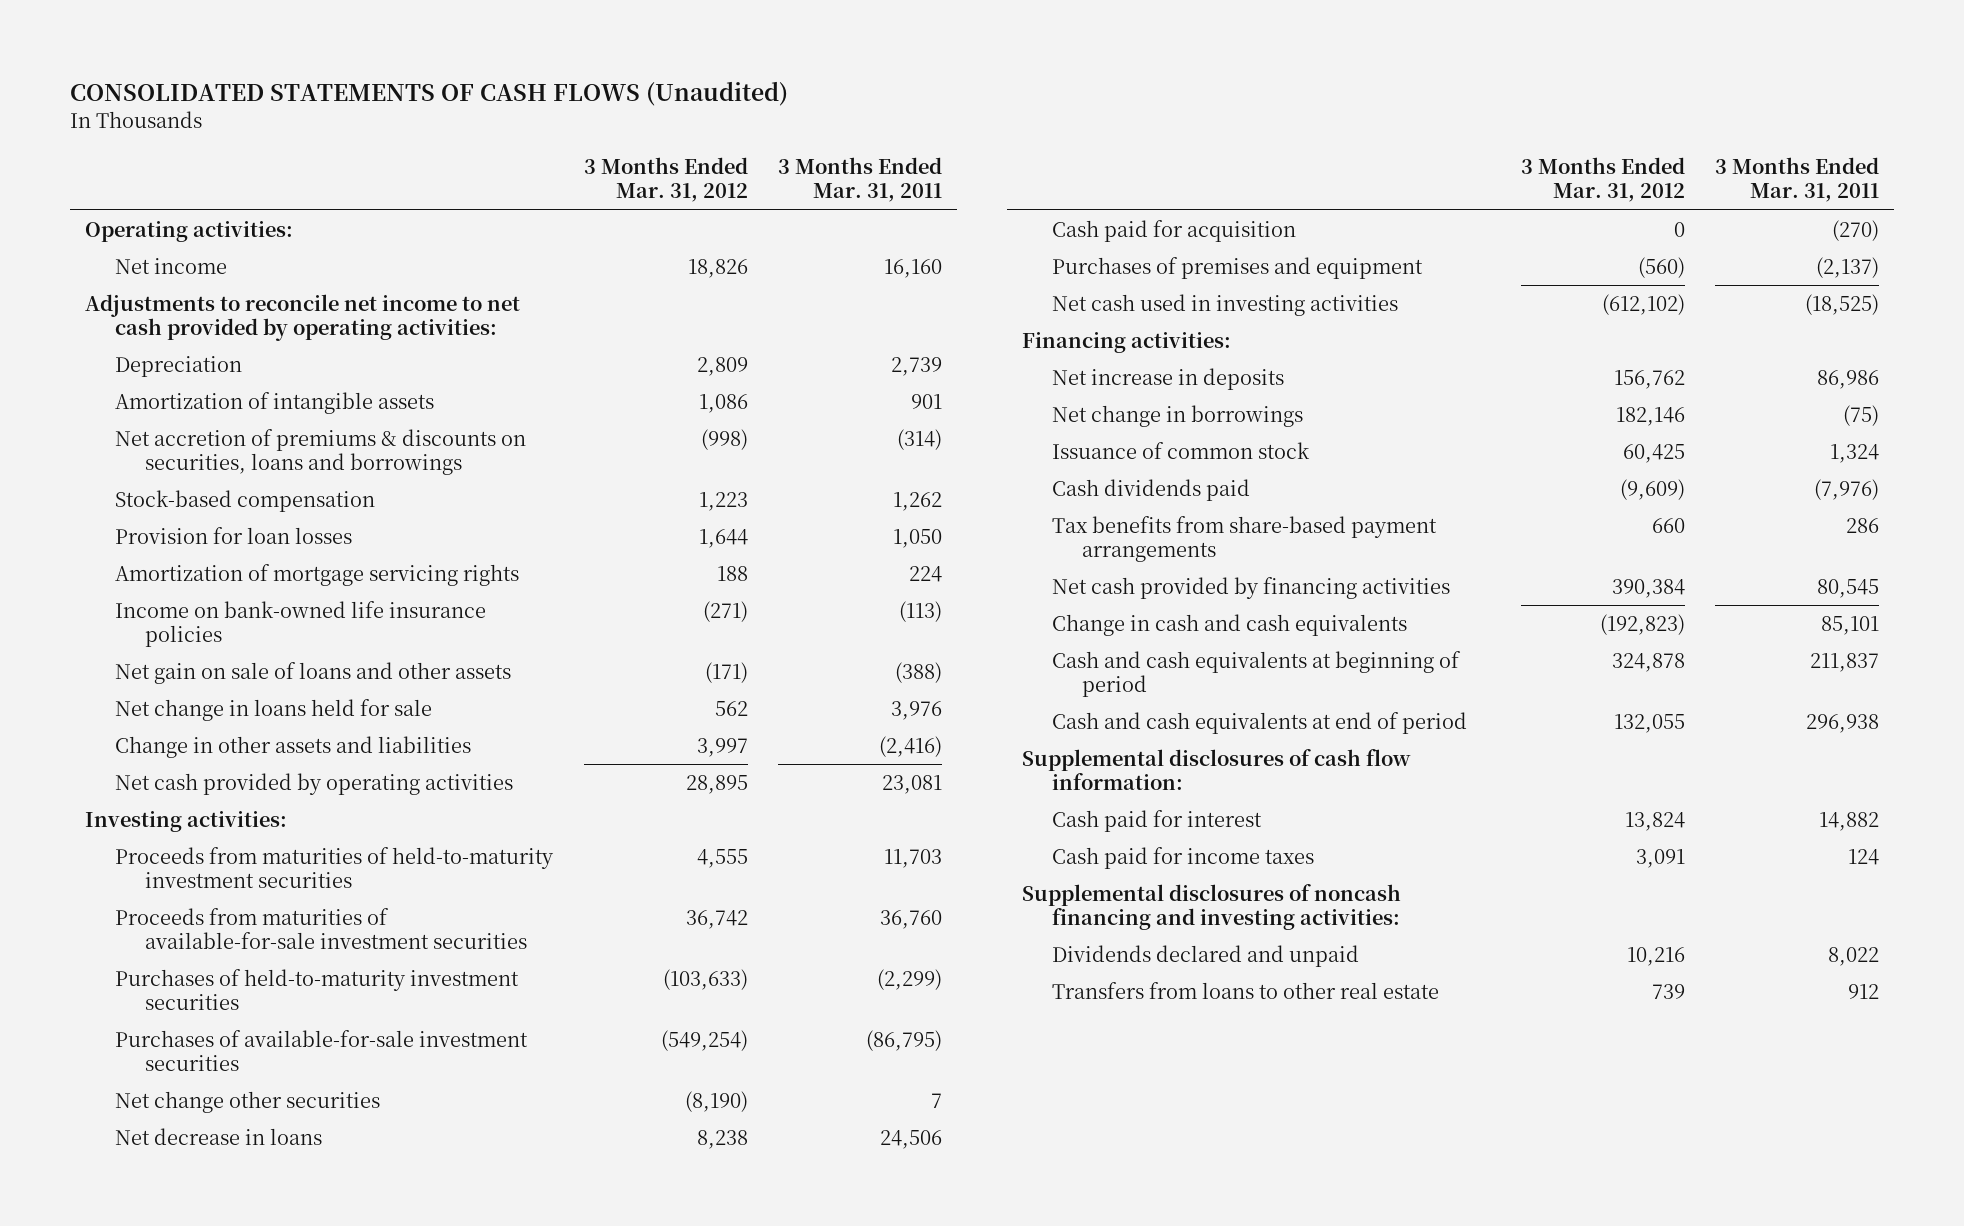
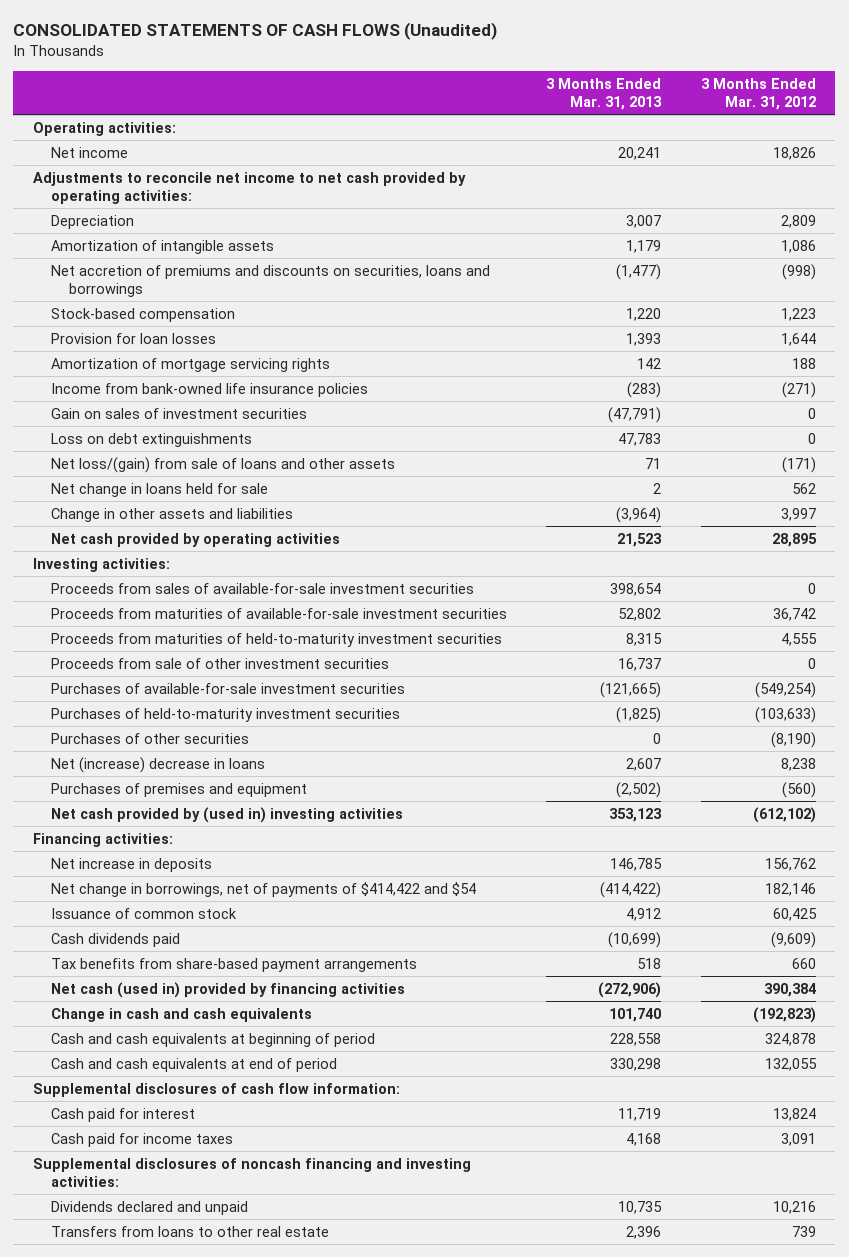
[777,157,942,203] 3 Months Ended Mar. 31, 2011 -> none
none -> [546,77,663,110] 3 Months Ended Mar. 31, 2013
[115,428,527,475] Net accretion of premiums & discounts on securities, loans and borrowings -> [50,264,490,297] Net accretion of premiums and discounts on securities, loans and borrowings
[115,600,487,647] Income on bank-owned life insurance policies -> [50,382,368,397] Income from bank-owned life insurance policies
none -> [50,407,307,419] Gain on sales of investment securities
none -> [50,432,252,447] Loss on debt extinguishments
[115,661,512,684] Net gain on sale of loans and other assets -> [50,456,395,473] Net loss/(gain) from sale of loans and other assets
none -> [50,582,474,594] Proceeds from sales of available-for-sale investment securities
[115,846,555,888] Proceeds from maturities of held-to-maturity investment securities -> [50,632,502,647] Proceeds from maturities of held-to-maturity investment securities
none -> [50,657,389,669] Proceeds from sale of other investment securities
[1052,219,1297,242] Cash paid for acquisition -> none
[115,968,520,1010] Purchases of held-to-maturity investment securities -> [50,707,400,722] Purchases of held-to-maturity investment securities
[115,1090,381,1113] Net change other securities -> [50,732,249,744] Purchases of other securities
[115,1127,323,1145] Net decrease in loans -> [50,756,265,773] Net (increase) decrease in loans
[1052,293,1399,316] Net cash used in investing activities -> [50,806,403,823] Net cash provided by (used in) investing activities
[1052,404,1304,427] Net change in borrowings -> [50,881,476,897] Net change in borrowings, net of payments of $414,422 and $54
[1052,576,1451,599] Net cash provided by financing activities -> [50,981,405,998] Net cash (used in) provided by financing activities

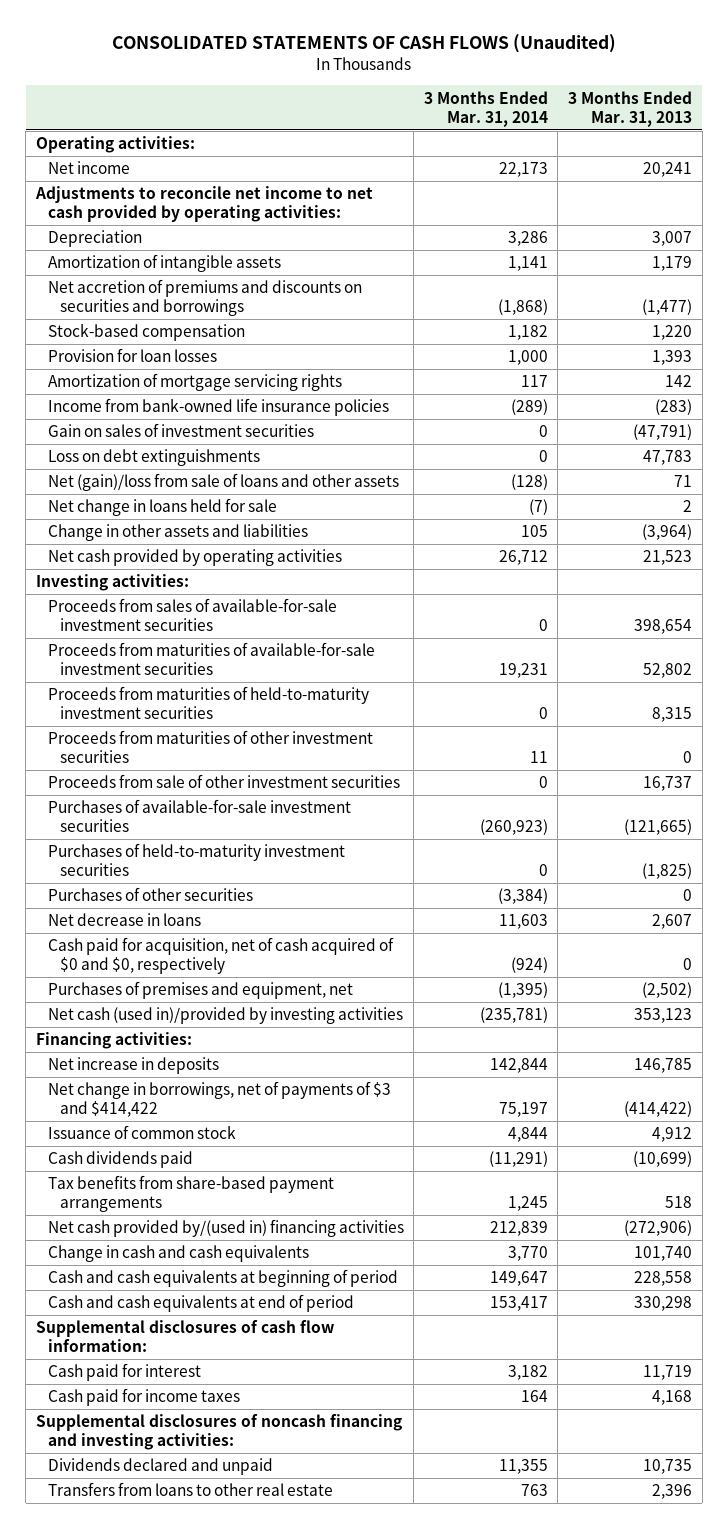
[700,77,816,110] 3 Months Ended Mar. 31, 2012 -> none
none -> [423,90,548,127] 3 Months Ended Mar. 31, 2014
[50,264,490,297] Net accretion of premiums and discounts on securities, loans and borrowings -> [47,279,362,317] Net accretion of premiums and discounts on securities and borrowings
[50,456,395,473] Net loss/(gain) from sale of loans and other assets -> [47,473,399,492] Net (gain)/loss from sale of loans and other assets
none -> [47,730,373,764] Proceeds from maturities of other investment securities
[50,756,265,773] Net (increase) decrease in loans -> [47,913,201,927] Net decrease in loans
none -> [47,937,394,975] Cash paid for acquisition, net of cash acquired of $0 and $0, respectively
[50,782,307,797] Purchases of premises and equipment -> [47,981,353,1000] Purchases of premises and equipment, net
[50,806,403,823] Net cash provided by (used in) investing activities -> [47,1007,403,1025] Net cash (used in)/provided by investing activities
[50,881,476,897] Net change in borrowings, net of payments of $414,422 and $54 -> [47,1081,391,1118] Net change in borrowings, net of payments of $3 and $414,422
[50,981,405,998] Net cash (used in) provided by financing activities -> [47,1219,404,1238] Net cash provided by/(used in) financing activities

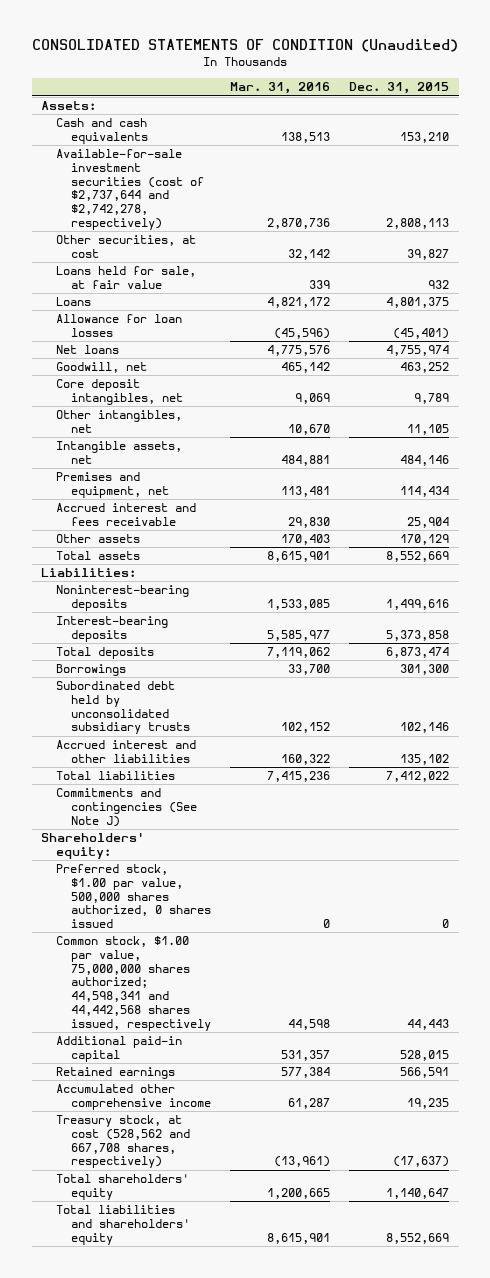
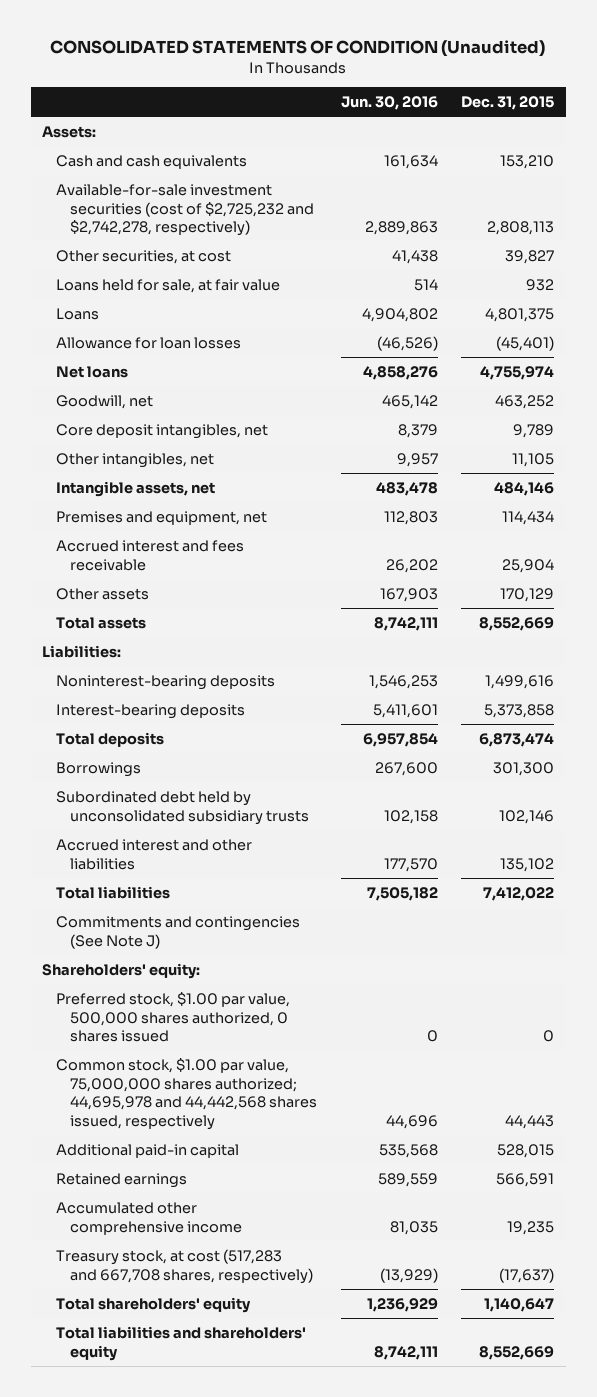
[230,82,331,95] Mar. 31, 2016 -> none
none -> [340,96,438,111] Jun. 30, 2016
[56,149,205,230] Available-for-sale investment securities (cost of $2,737,644 and $2,742,278, respectively) -> [56,183,314,237] Available-for-sale investment securities (cost of $2,725,232 and $2,742,278, respectively)
[56,936,212,1031] Common stock, $1.00 par value, 75,000,000 shares authorized; 44,598,341 and 44,442,568 shares issued, respectively -> [56,1057,317,1130] Common stock, $1.00 par value, 75,000,000 shares authorized; 44,695,978 and 44,442,568 shares issued, respectively
[56,1115,191,1169] Treasury stock, at cost (528,562 and 667,708 shares, respectively) -> [56,1248,313,1284] Treasury stock, at cost (517,283 and 667,708 shares, respectively)

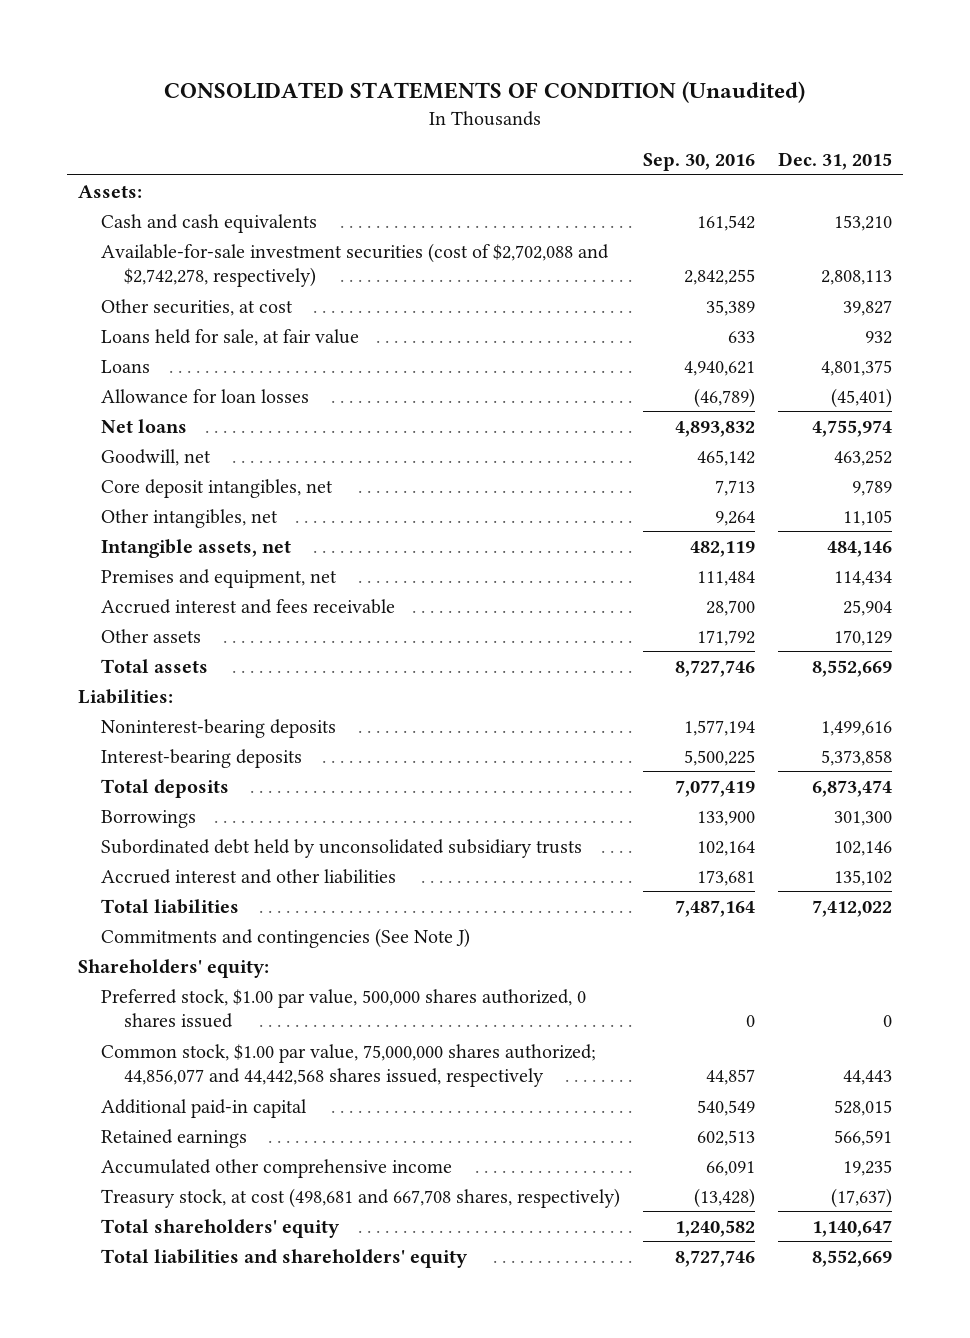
[340,96,438,111] Jun. 30, 2016 -> none
none -> [642,153,755,172] Sep. 30, 2016
[56,183,314,237] Available-for-sale investment securities (cost of $2,725,232 and $2,742,278, respectively) -> [101,242,610,288] Available-for-sale investment securities (cost of $2,702,088 and $2,742,278, respectively)
[56,1057,317,1130] Common stock, $1.00 par value, 75,000,000 shares authorized; 44,695,978 and 44,442,568 shares issued, respectively -> [101,1043,597,1088] Common stock, $1.00 par value, 75,000,000 shares authorized; 44,856,077 and 44,442,568 shares issued, respectively
[56,1248,313,1284] Treasury stock, at cost (517,283 and 667,708 shares, respectively) -> [101,1187,621,1208] Treasury stock, at cost (498,681 and 667,708 shares, respectively)

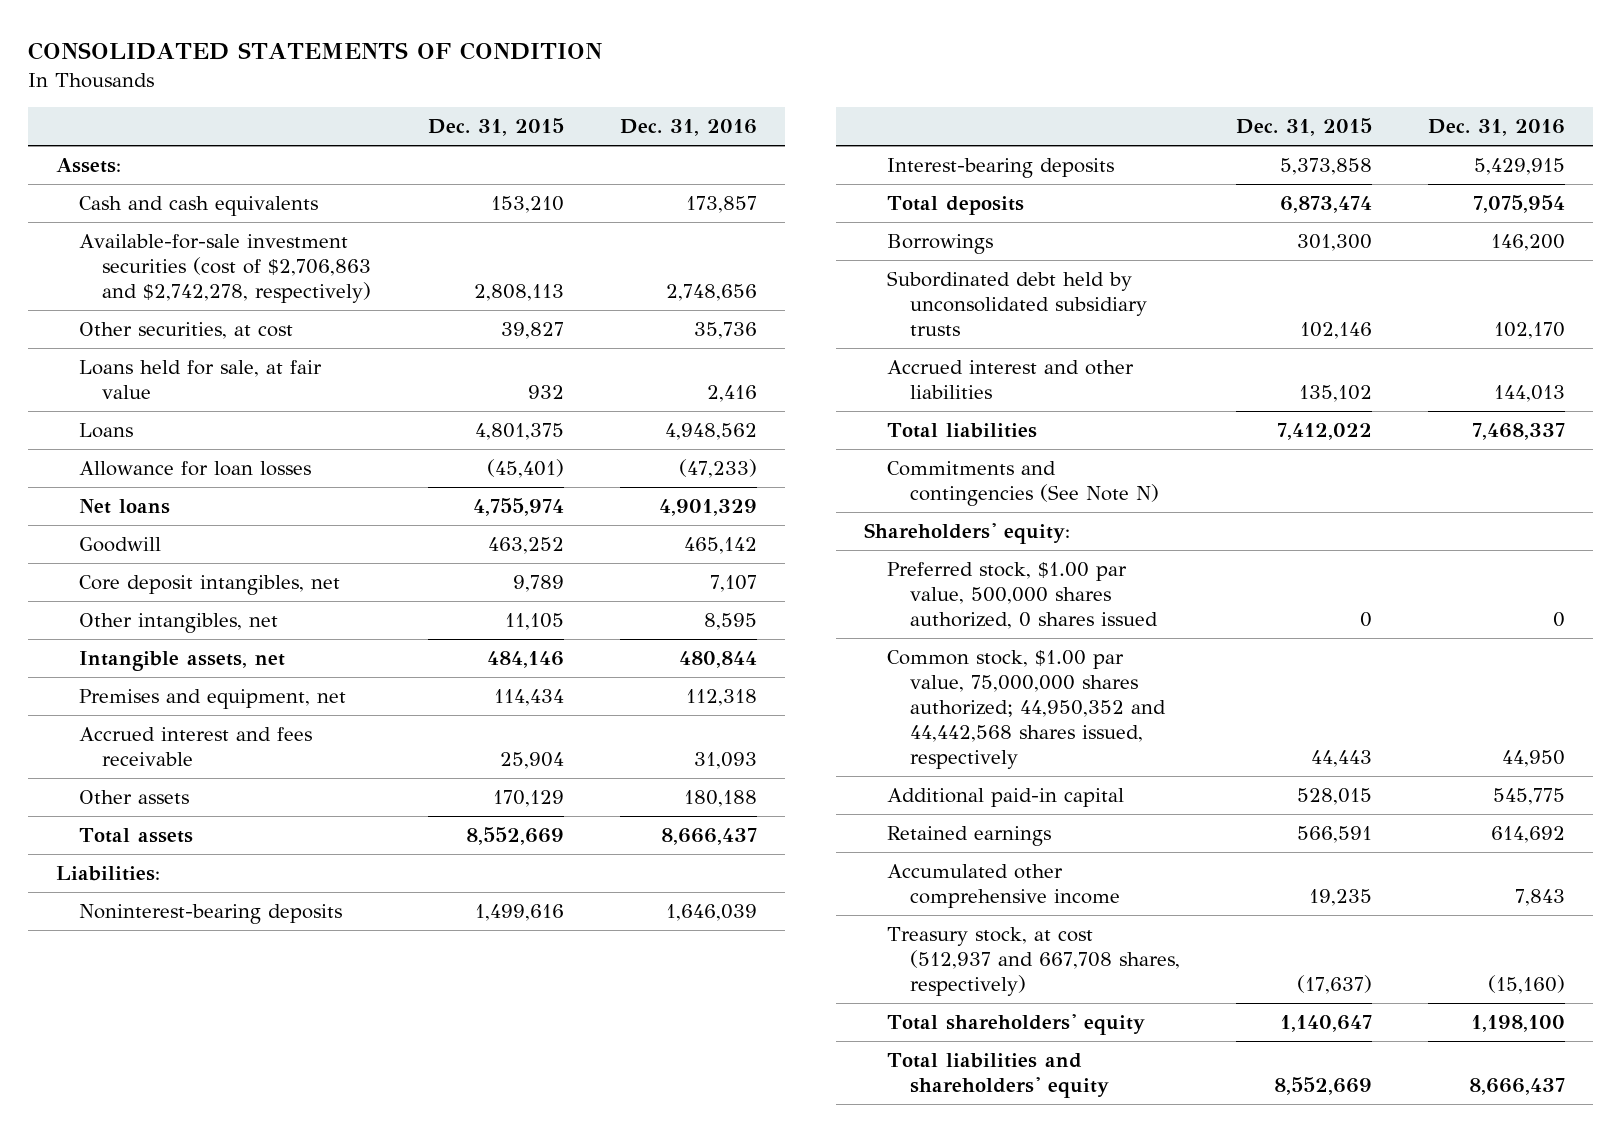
[163,80,805,103] CONSOLIDATED STATEMENTS OF CONDITION (Unaudited) -> [27,42,602,61] CONSOLIDATED STATEMENTS OF CONDITION
[642,153,755,172] Sep. 30, 2016 -> none
none -> [619,119,757,137] Dec. 31, 2016
[101,242,610,288] Available-for-sale investment securities (cost of $2,702,088 and $2,742,278, respectively) -> [79,233,372,303] Available-for-sale investment securities (cost of $2,706,863 and $2,742,278, respectively)
[101,448,212,466] Goodwill, net -> [79,536,162,552] Goodwill
[101,927,471,948] Commitments and contingencies (See Note J) -> [887,460,1160,506] Commitments and contingencies (See Note N)
[101,1043,597,1088] Common stock, $1.00 par value, 75,000,000 shares authorized; 44,856,077 and 44,442,568 shares issued, respectively -> [887,649,1167,769] Common stock, $1.00 par value, 75,000,000 shares authorized; 44,950,352 and 44,442,568 shares issued, respectively
[101,1187,621,1208] Treasury stock, at cost (498,681 and 667,708 shares, respectively) -> [887,926,1181,996] Treasury stock, at cost (512,937 and 667,708 shares, respectively)

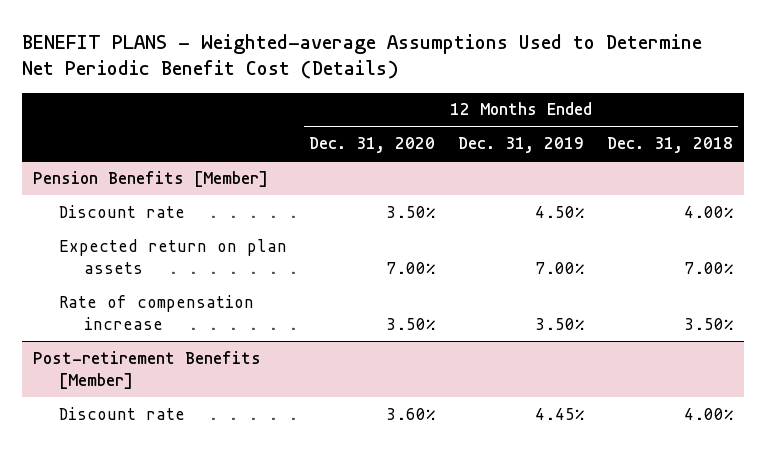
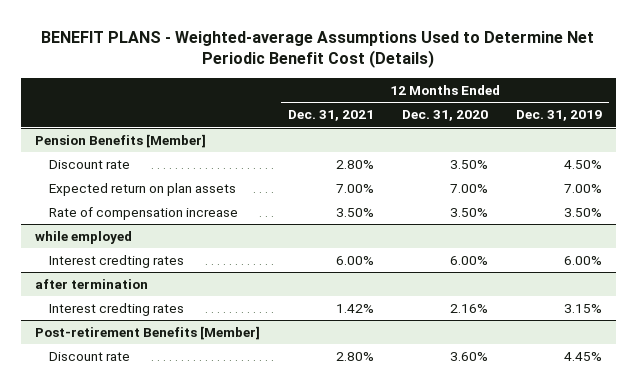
[606,137,733,154] Dec. 31, 2018 -> none
none -> [288,110,375,122] Dec. 31, 2021
none -> [35,231,133,245] while employed
none -> [48,255,184,269] Interest credting rates
none -> [35,279,149,290] after termination
none -> [48,303,184,317] Interest credting rates

